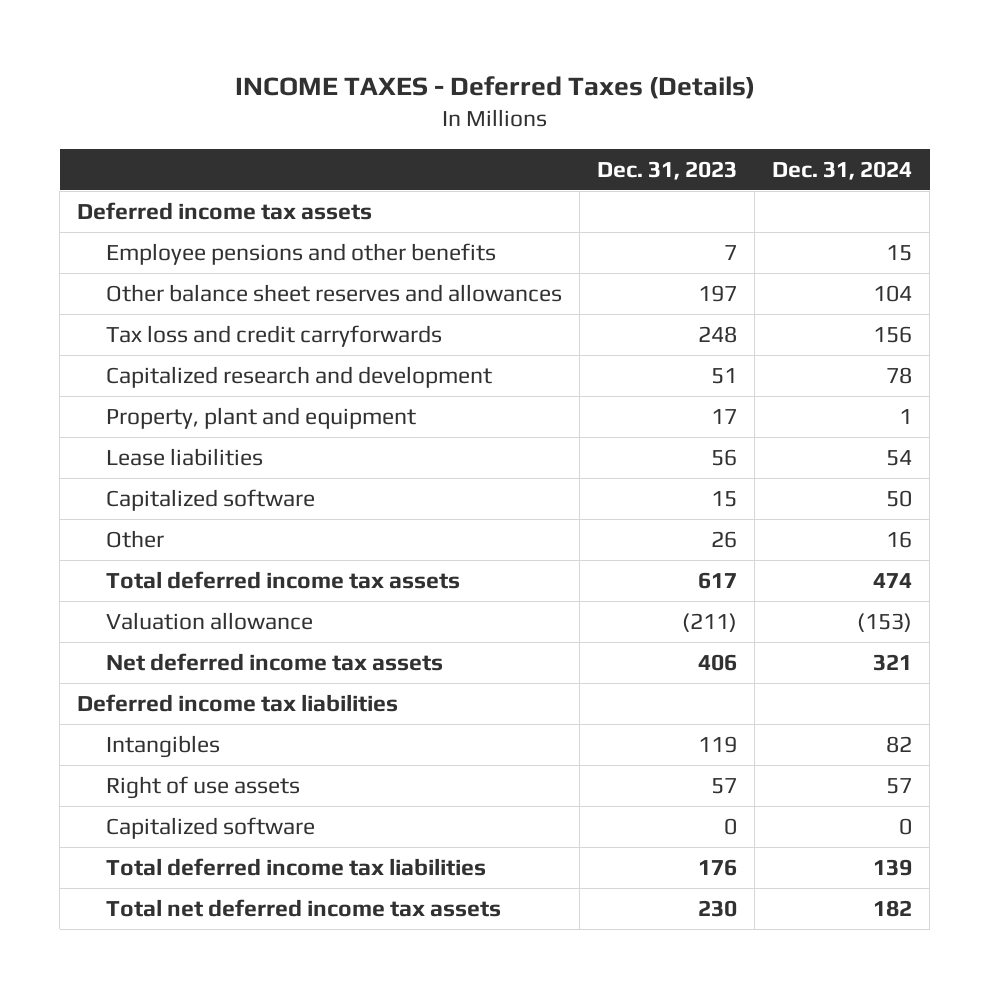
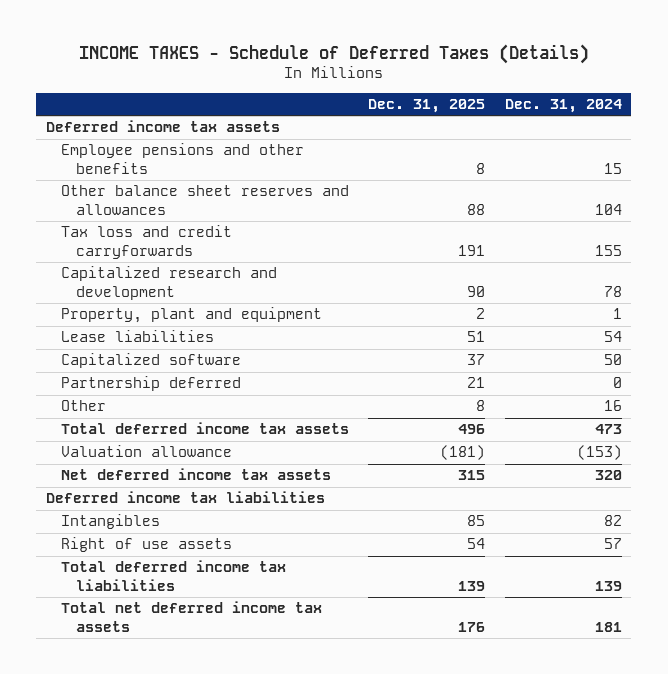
[234,76,755,100] INCOME TAXES - Deferred Taxes (Details) -> [78,43,589,64] INCOME TAXES - Schedule of Deferred Taxes (Details)
[596,160,737,180] Dec. 31, 2023 -> none
none -> [368,99,486,114] Dec. 31, 2025
[873,325,913,343] 156 -> [594,244,622,256] 155
none -> [60,376,241,392] Partnership deferred
[873,572,913,588] 474 -> [594,424,622,435] 473
[873,653,913,671] 321 -> [594,470,622,481] 320
[105,816,315,839] Capitalized software -> none
[873,899,913,917] 182 -> [594,621,622,632] 181

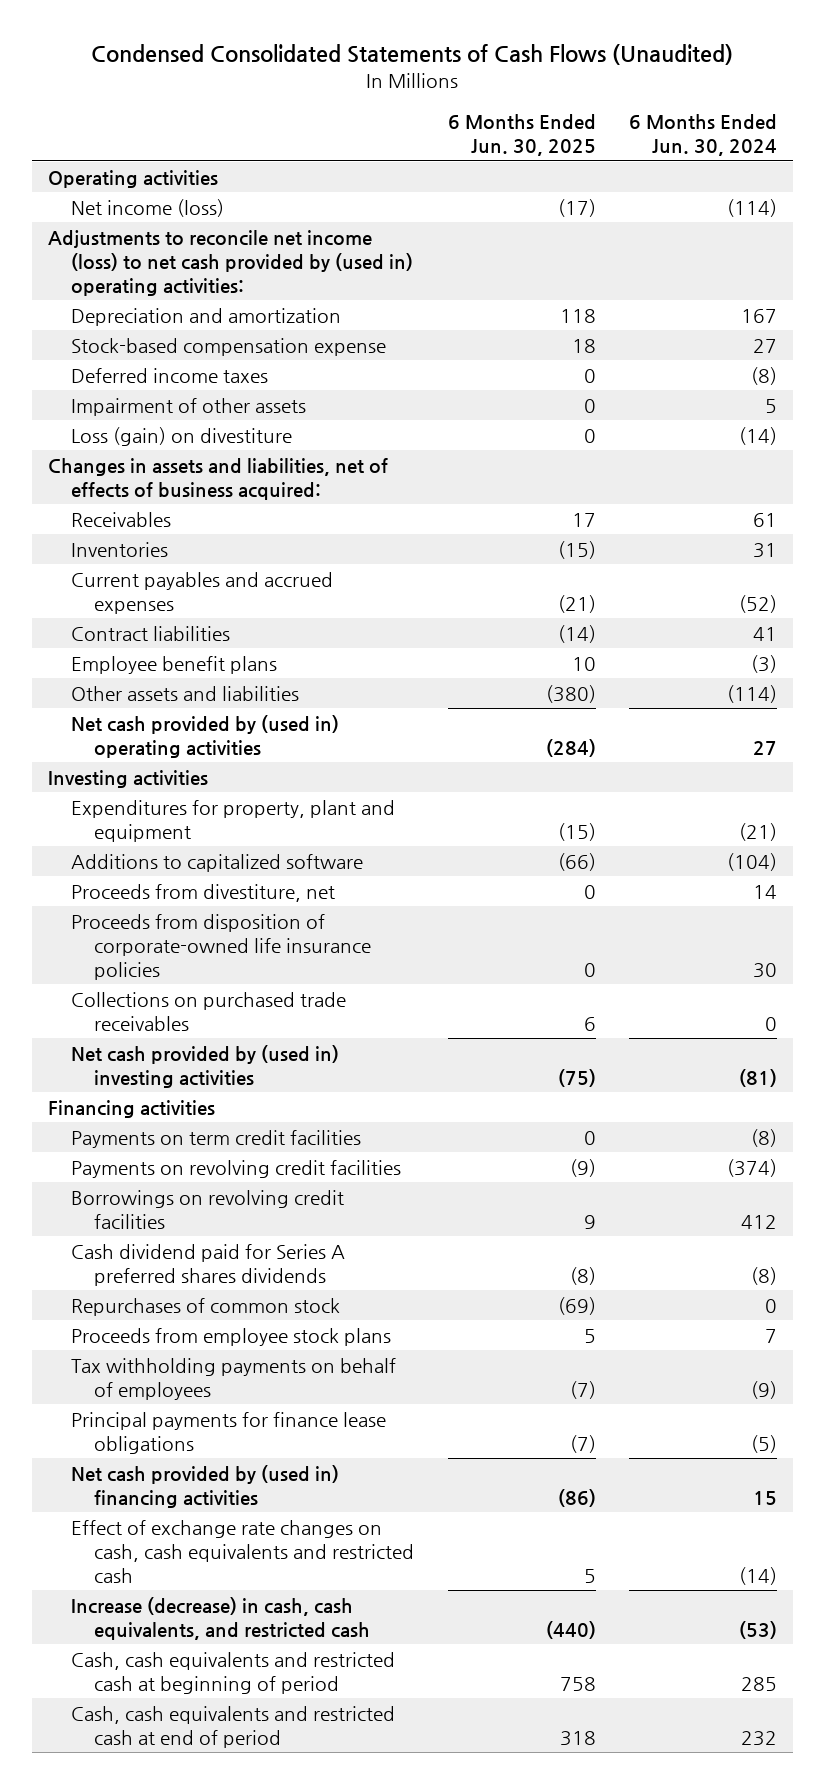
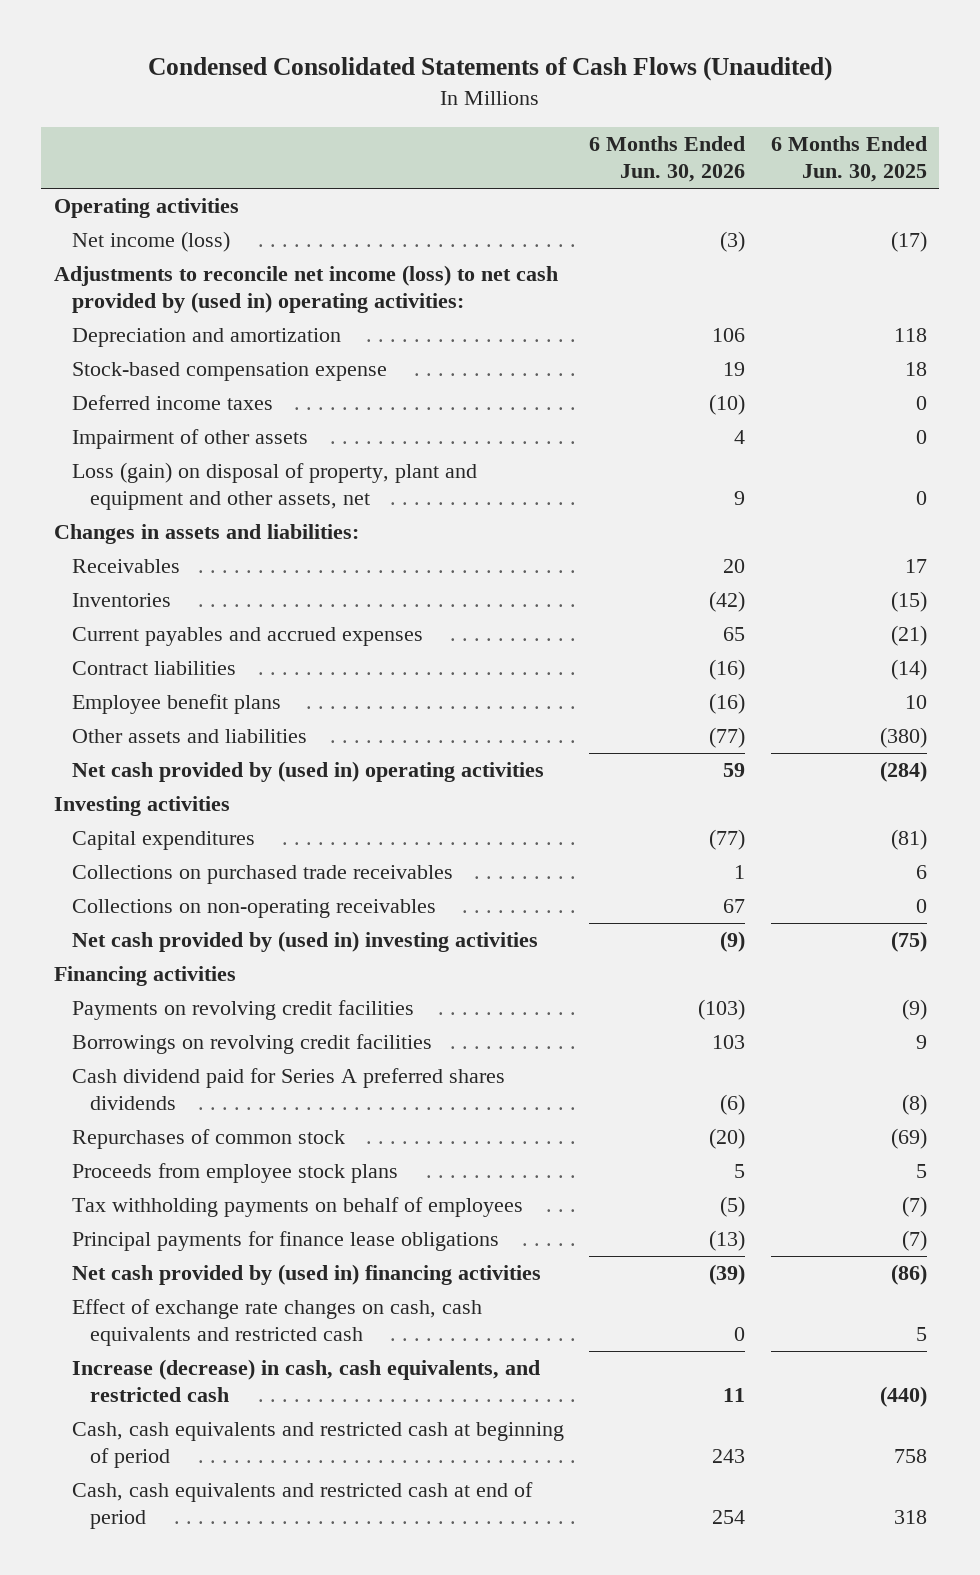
[628,114,777,157] 6 Months Ended Jun. 30, 2024 -> none
none -> [589,136,746,183] 6 Months Ended Jun. 30, 2026
[71,426,293,446] Loss (gain) on divestiture -> none
none -> [71,462,477,511] Loss (gain) on disposal of property, plant and equipment and other assets, net
[48,457,389,500] Changes in assets and liabilities, net of effects of business acquired: -> [53,524,359,545] Changes in assets and liabilities:
[71,799,396,842] Expenditures for property, plant and equipment -> none
[71,853,364,872] Additions to capitalized software -> none
[71,883,336,902] Proceeds from divestiture, net -> none
[71,913,372,980] Proceeds from disposition of corporate-owned life insurance policies -> none
none -> [71,831,255,851] Capital expenditures
none -> [71,899,436,919] Collections on non-operating receivables
[71,1129,362,1148] Payments on term credit facilities -> none

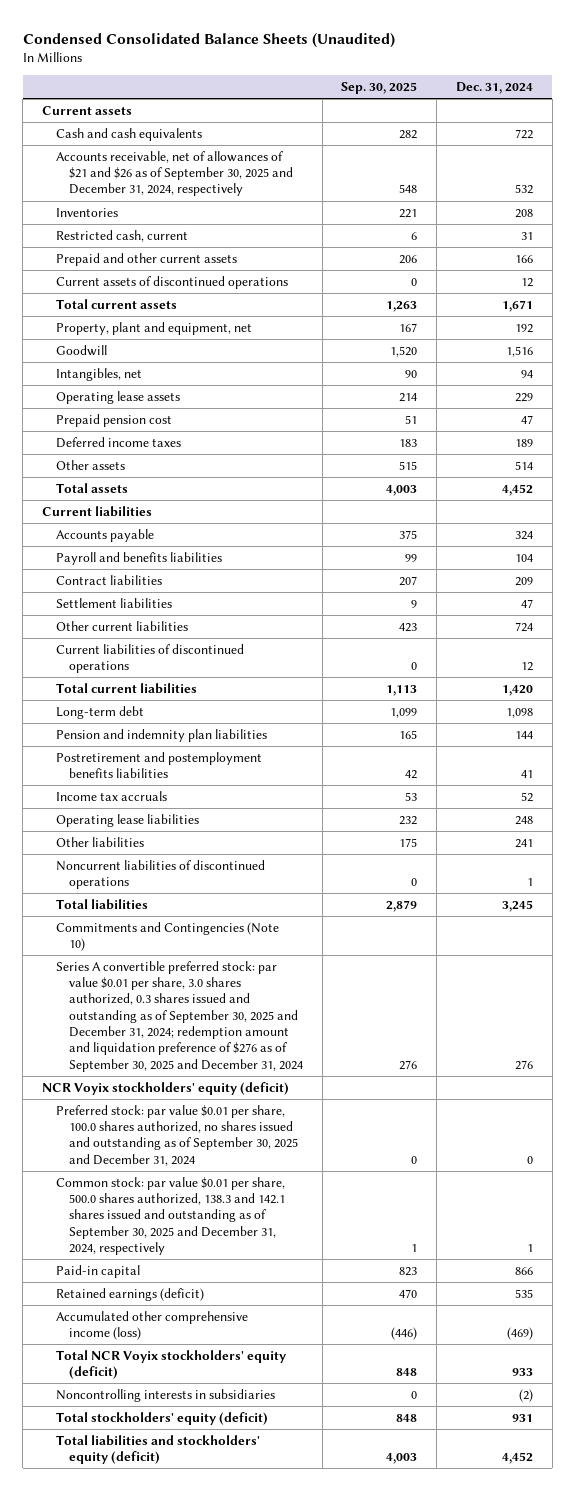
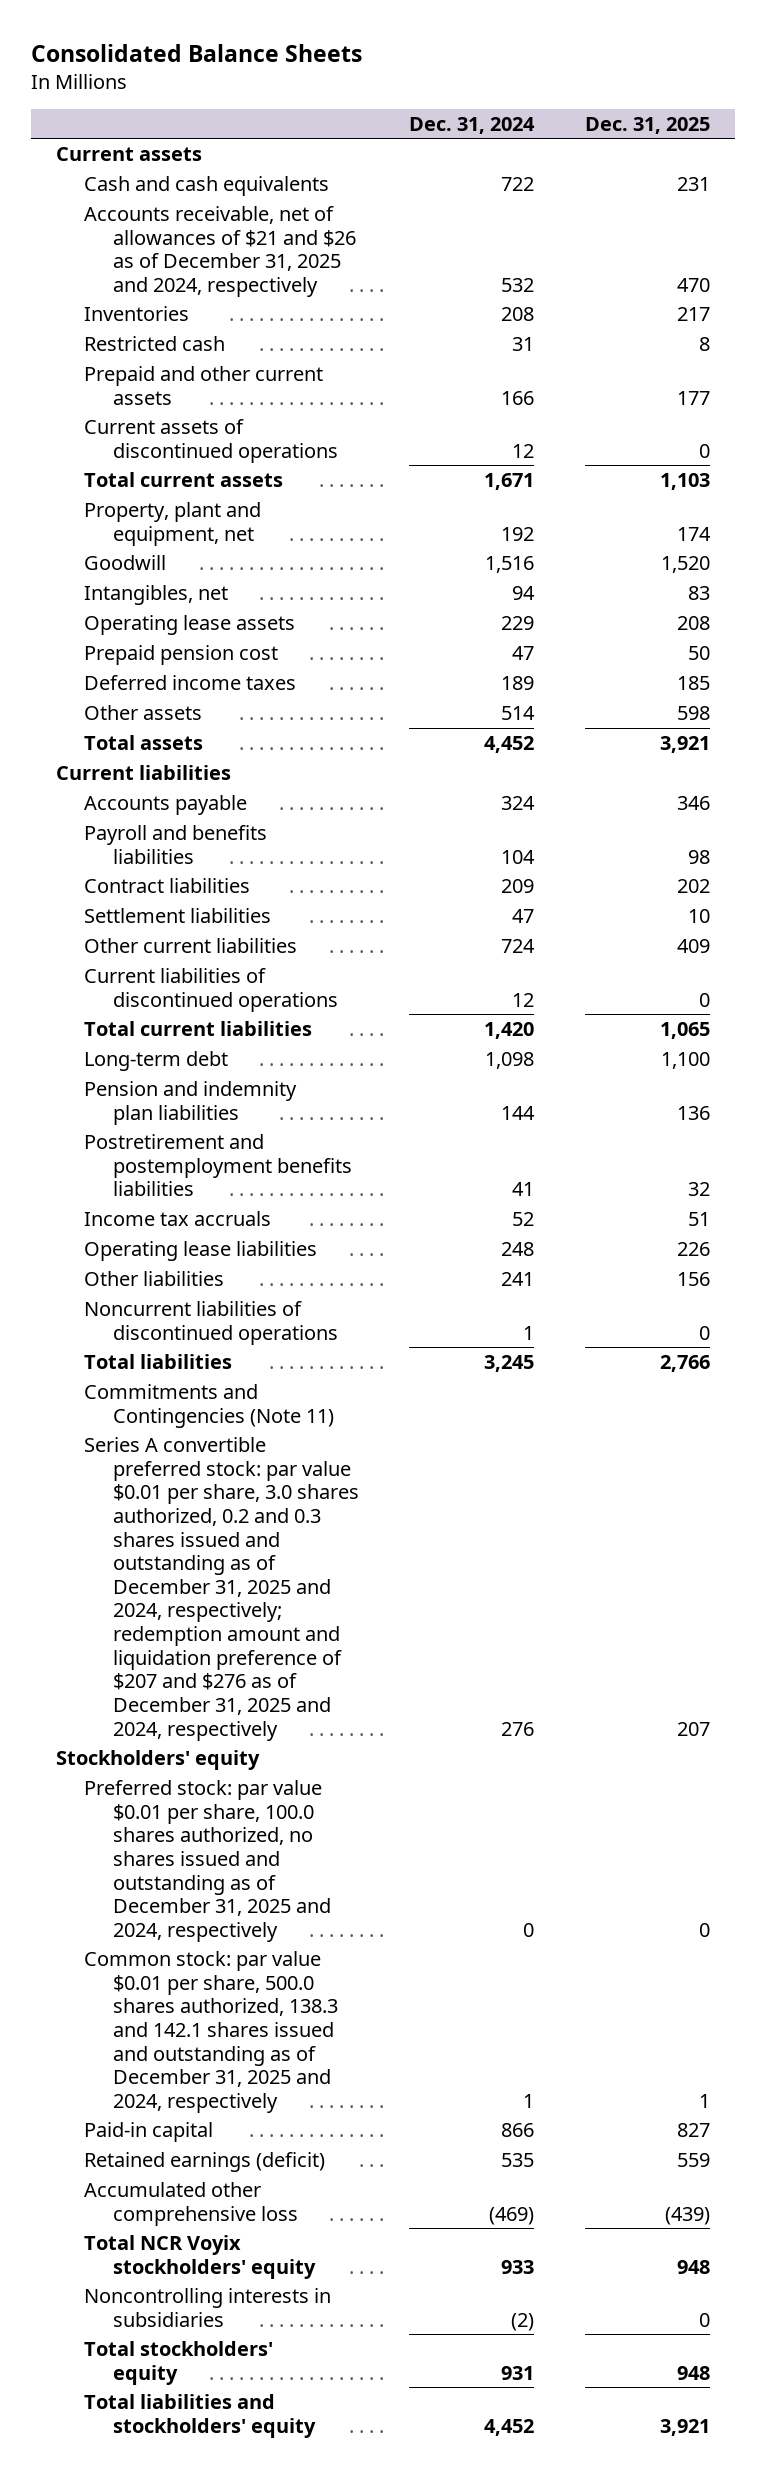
[22,32,395,48] Condensed Consolidated Balance Sheets (Unaudited) -> [30,43,362,62] Consolidated Balance Sheets
[341,82,418,95] Sep. 30, 2025 -> none
none -> [584,116,710,134] Dec. 31, 2025
[55,150,293,197] Accounts receivable, net of allowances of $21 and $26 as of September 30, 2025 and December 31, 2024, respectively -> [84,206,356,297] Accounts receivable, net of allowances of $21 and $26 as of December 31, 2025 and 2024, respectively
[55,229,188,242] Restricted cash, current -> [84,336,226,352] Restricted cash
[42,1081,290,1095] NCR Voyix stockholders' equity (deficit) -> none
[55,921,279,952] Commitments and Contingencies (Note 10) -> [84,1384,334,1428] Commitments and Contingencies (Note 11)
[55,960,303,1072] Series A convertible preferred stock: par value $0.01 per share, 3.0 shares authorized, 0.3 shares issued and outstanding as of September 30, 2025 and December 31, 2024; redemption amount and liquidation preference of $276 as of September 30, 2025 and December 31, 2024 -> [84,1437,359,1741] Series A convertible preferred stock: par value $0.01 per share, 3.0 shares authorized, 0.2 and 0.3 shares issued and outstanding as of December 31, 2025 and 2024, respectively; redemption amount and liquidation preference of $207 and $276 as of December 31, 2025 and 2024, respectively
none -> [55,1750,260,1771] Stockholders' equity
[55,1104,298,1166] Preferred stock: par value $0.01 per share, 100.0 shares authorized, no shares issued and outstanding as of September 30, 2025 and December 31, 2024 -> [84,1780,331,1942] Preferred stock: par value $0.01 per share, 100.0 shares authorized, no shares issued and outstanding as of December 31, 2025 and 2024, respectively
[55,1176,285,1256] Common stock: par value $0.01 per share, 500.0 shares authorized, 138.3 and 142.1 shares issued and outstanding as of September 30, 2025 and December 31, 2024, respectively -> [84,1951,338,2113] Common stock: par value $0.01 per share, 500.0 shares authorized, 138.3 and 142.1 shares issued and outstanding as of December 31, 2025 and 2024, respectively
[55,1310,248,1341] Accumulated other comprehensive income (loss) -> [84,2182,298,2226] Accumulated other comprehensive loss
[55,1349,286,1380] Total NCR Voyix stockholders' equity (deficit) -> [84,2235,316,2279] Total NCR Voyix stockholders' equity
[55,1411,268,1425] Total stockholders' equity (deficit) -> [84,2341,274,2385] Total stockholders' equity
[55,1434,260,1465] Total liabilities and stockholders' equity (deficit) -> [84,2394,316,2438] Total liabilities and stockholders' equity

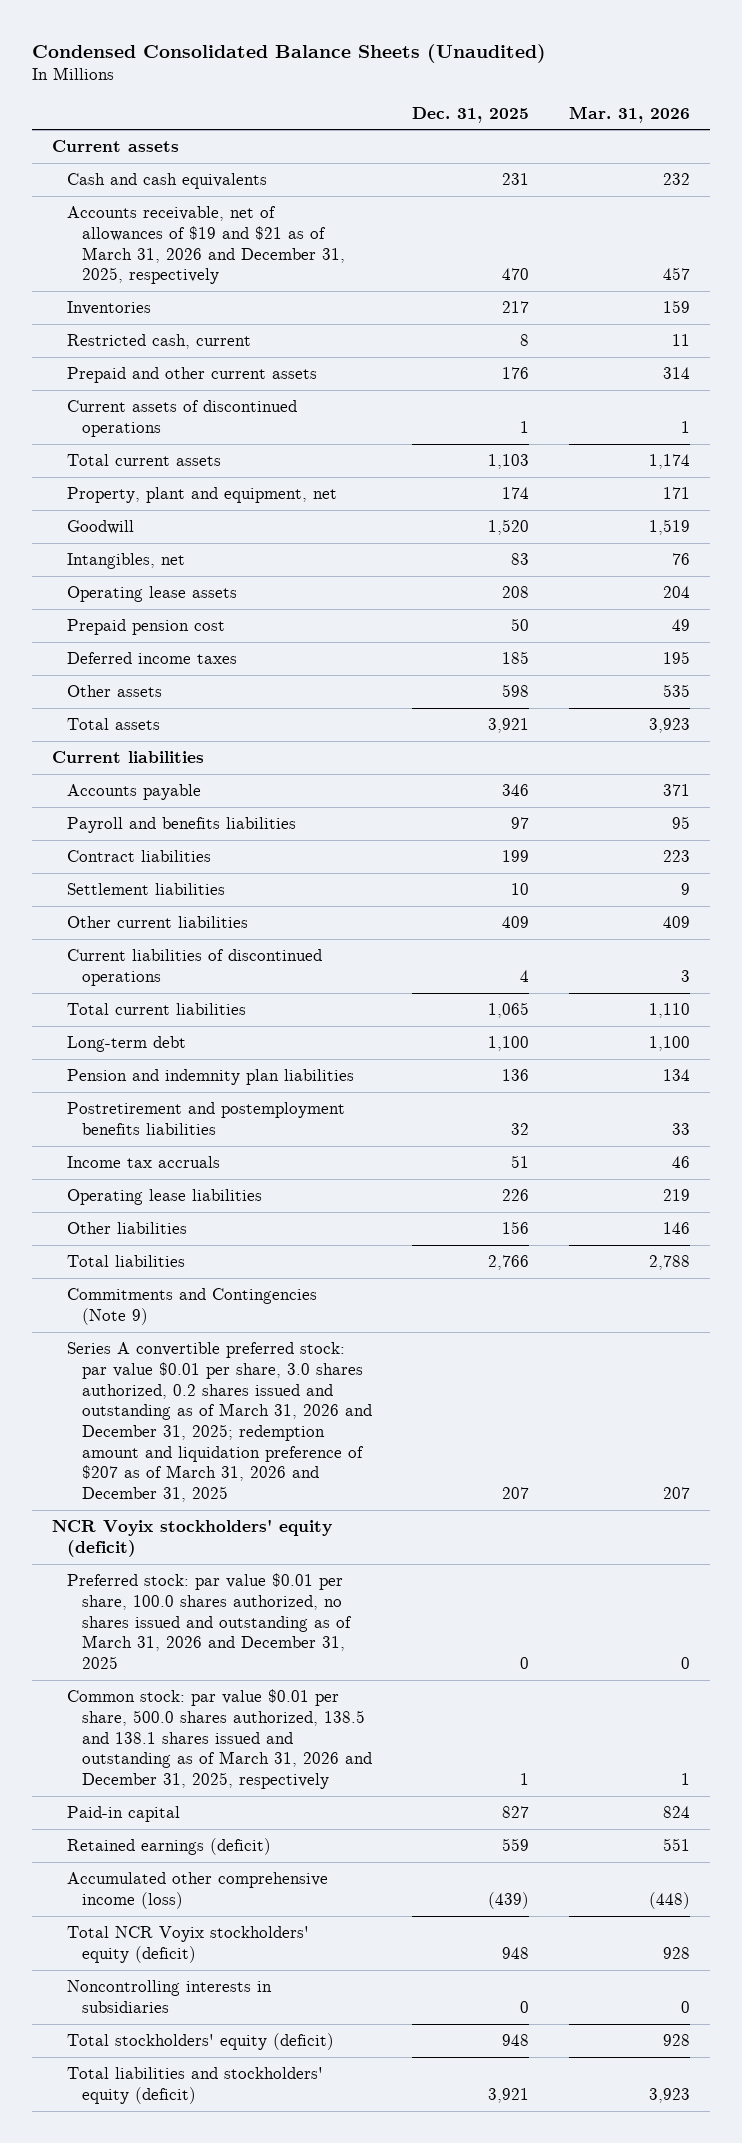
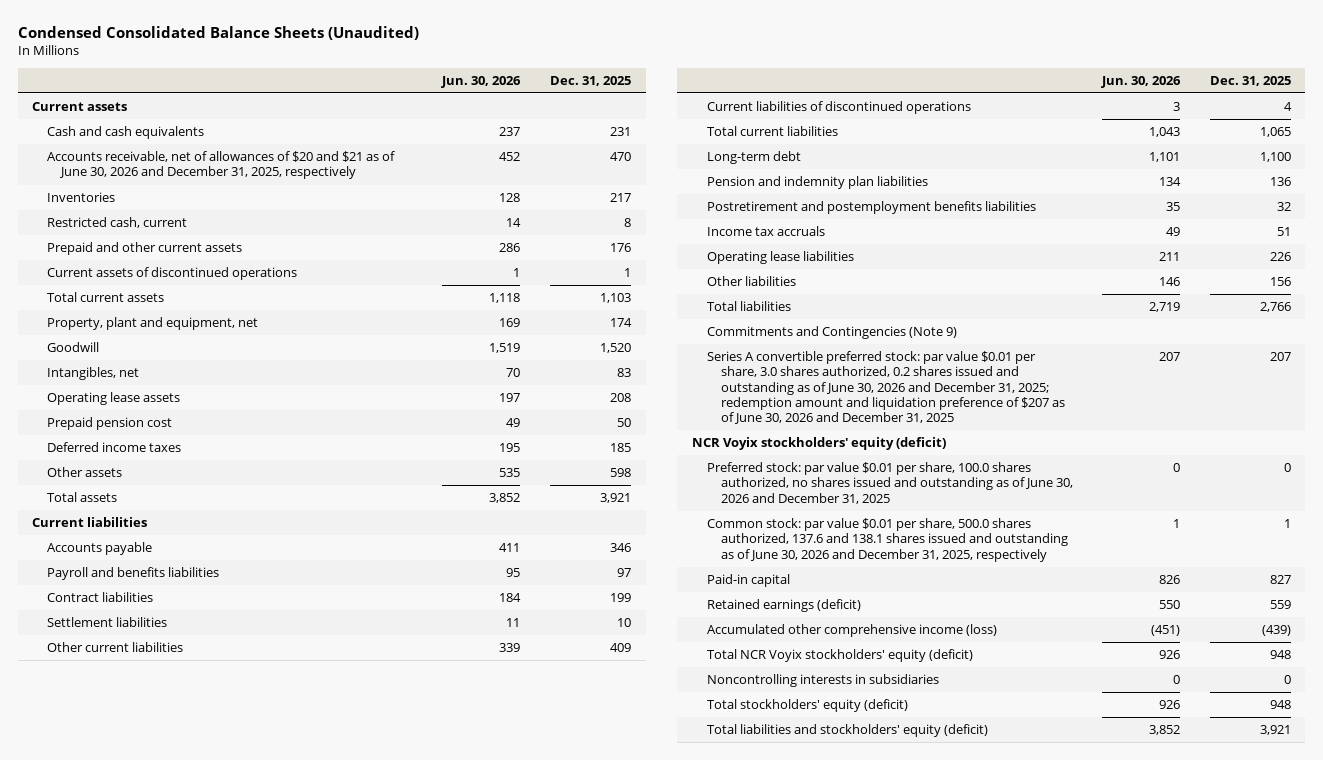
[568,105,690,123] Mar. 31, 2026 -> none
none -> [441,75,522,88] Jun. 30, 2026
[67,206,346,285] Accounts receivable, net of allowances of $19 and $21 as of March 31, 2026 and December 31, 2025, respectively -> [46,151,395,180] Accounts receivable, net of allowances of $20 and $21 as of June 30, 2026 and December 31, 2025, respectively
[67,1342,373,1503] Series A convertible preferred stock: par value $0.01 per share, 3.0 shares authorized, 0.2 shares issued and outstanding as of March 31, 2026 and December 31, 2025; redemption amount and liquidation preference of $207 as of March 31, 2026 and December 31, 2025 -> [706,351,1065,425] Series A convertible preferred stock: par value $0.01 per share, 3.0 shares authorized, 0.2 shares issued and outstanding as of June 30, 2026 and December 31, 2025; redemption amount and liquidation preference of $207 as of June 30, 2026 and December 31, 2025
[67,1573,353,1669] Preferred stock: par value $0.01 per share, 100.0 shares authorized, no shares issued and outstanding as of March 31, 2026 and December 31, 2025 -> [706,462,1073,504] Preferred stock: par value $0.01 per share, 100.0 shares authorized, no shares issued and outstanding as of June 30, 2026 and December 31, 2025
[67,1689,373,1789] Common stock: par value $0.01 per share, 500.0 shares authorized, 138.5 and 138.1 shares issued and outstanding as of March 31, 2026 and December 31, 2025, respectively -> [706,518,1068,562] Common stock: par value $0.01 per share, 500.0 shares authorized, 137.6 and 138.1 shares issued and outstanding as of June 30, 2026 and December 31, 2025, respectively

